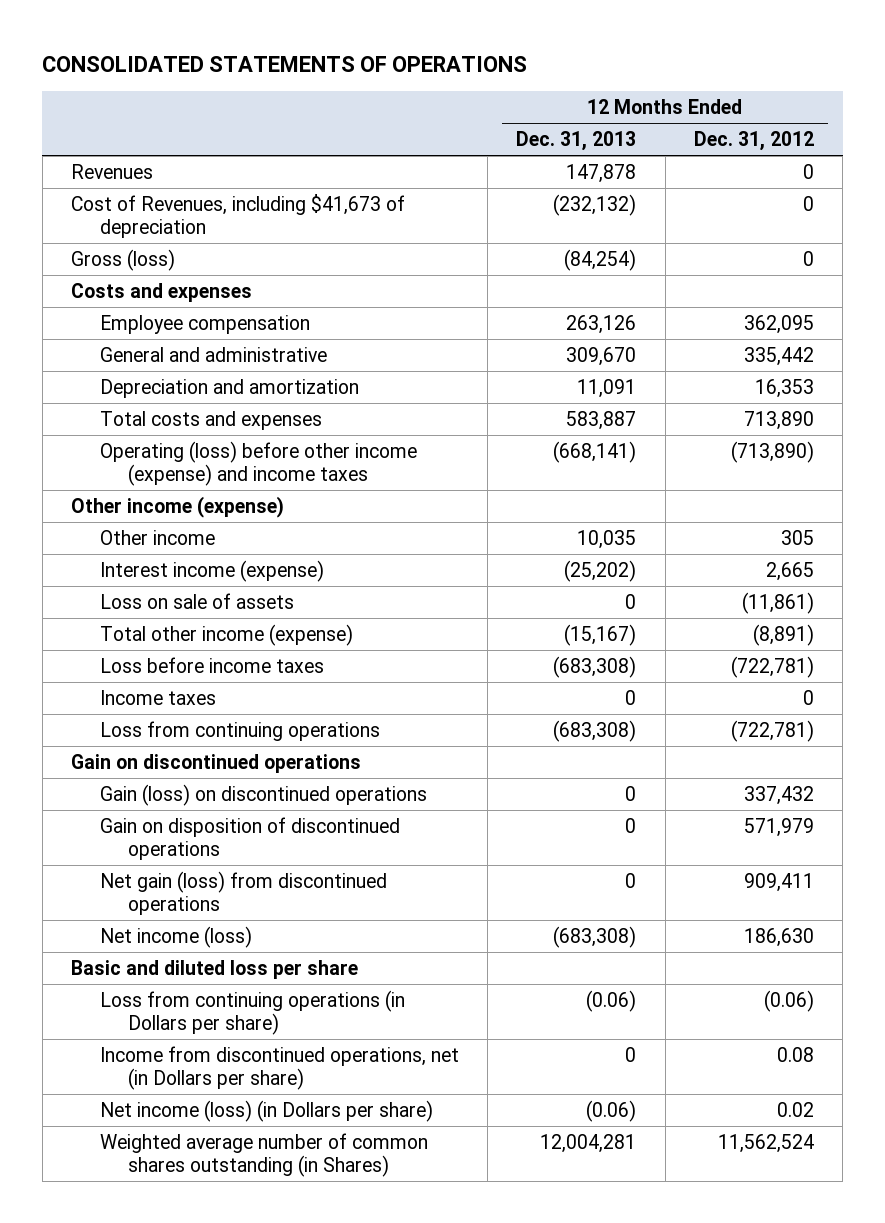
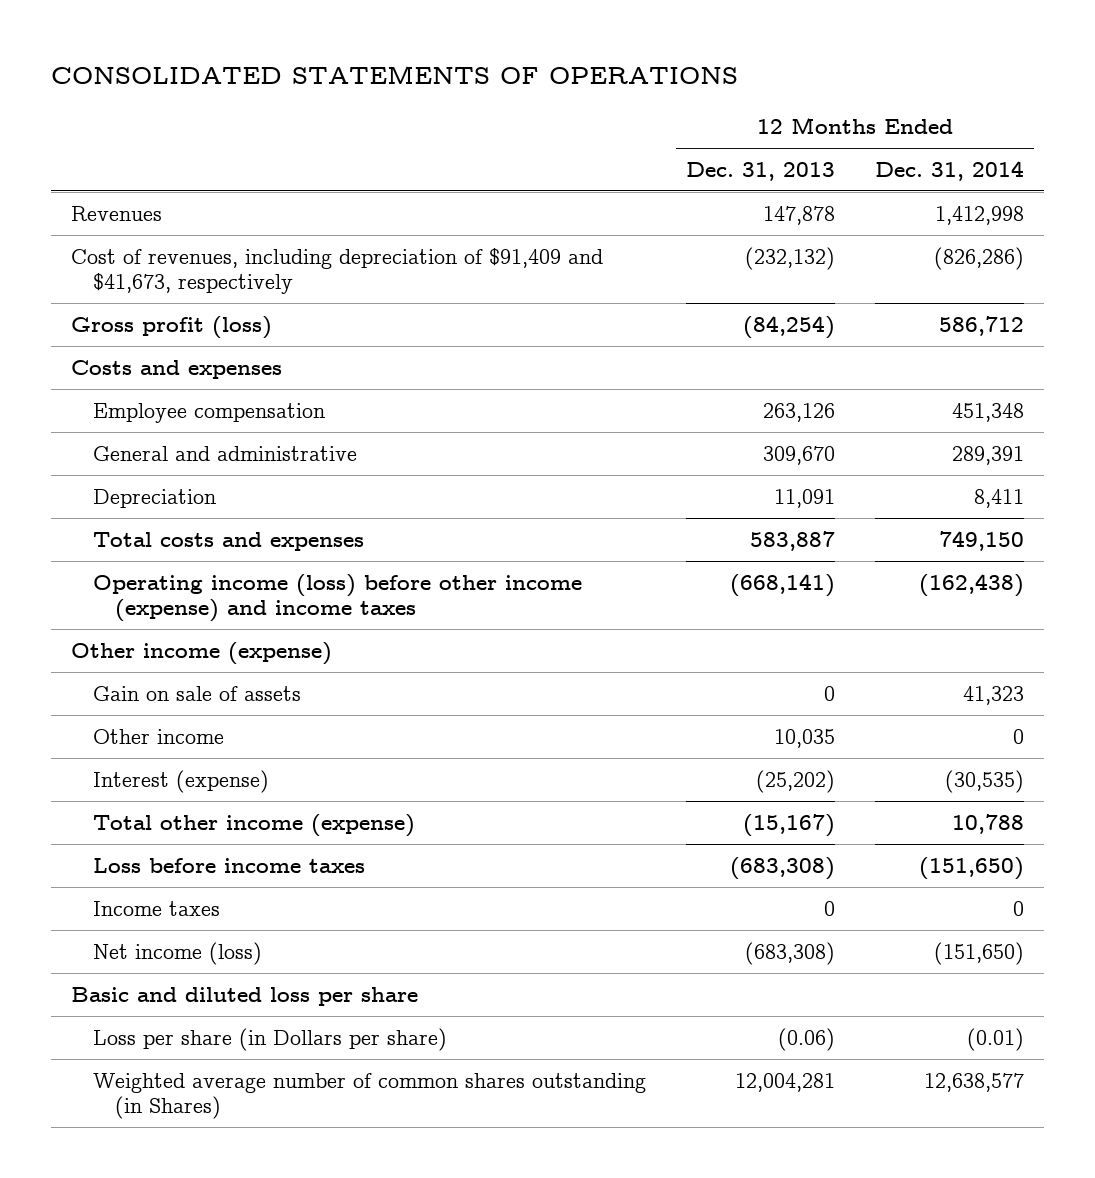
[693,131,814,152] Dec. 31, 2012 -> none
none -> [874,160,1024,181] Dec. 31, 2014
[70,193,405,239] Cost of Revenues, including $41,673 of depreciation -> [70,247,603,295] Cost of revenues, including depreciation of $91,409 and $41,673, respectively
[70,248,175,271] Gross (loss) -> [70,315,272,339] Gross profit (loss)
[99,378,359,398] Depreciation and amortization -> [92,488,216,508] Depreciation
[99,440,417,487] Operating (loss) before other income (expense) and income taxes -> [92,573,582,623] Operating income (loss) before other income (expense) and income taxes
none -> [92,685,301,701] Gain on sale of assets
[99,592,294,609] Loss on sale of assets -> none
[99,559,324,582] Interest income (expense) -> [92,769,269,793] Interest (expense)
[99,720,380,741] Loss from continuing operations -> none
[70,753,361,773] Gain on discontinued operations -> none
[99,783,427,806] Gain (loss) on discontinued operations -> none
[99,816,400,861] Gain on disposition of discontinued operations -> none
[99,870,387,916] Net gain (loss) from discontinued operations -> none
[99,989,405,1036] Loss from continuing operations (in Dollars per share) -> none
[99,1045,459,1091] Income from discontinued operations, net (in Dollars per share) -> none
[99,1099,433,1122] Net income (loss) (in Dollars per share) -> [92,1027,447,1051] Loss per share (in Dollars per share)

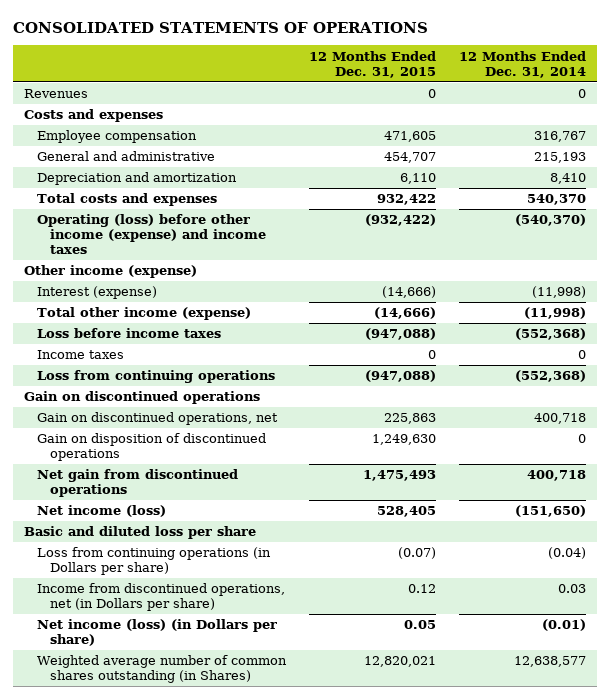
[685,161,835,181] Dec. 31, 2013 -> none
none -> [308,50,436,78] 12 Months Ended Dec. 31, 2015
[70,247,603,295] Cost of revenues, including depreciation of $91,409 and $41,673, respectively -> none
[70,315,272,339] Gross profit (loss) -> none
[934,205,1024,225] 1,412,998 -> [577,89,586,99] 0
[951,402,1024,422] 451,348 -> [533,131,586,143] 316,767
[951,445,1024,465] 289,391 -> [533,152,586,164] 215,193
[92,488,216,508] Depreciation -> [37,172,238,186] Depreciation and amortization
[973,488,1024,508] 8,411 -> [549,173,586,185] 8,410
[938,530,1024,551] 749,150 -> [526,194,586,206] 540,370
[92,573,582,623] Operating income (loss) before other income (expense) and income taxes -> [37,214,267,255] Operating (loss) before other income (expense) and income taxes
[918,573,1024,597] (162,438) -> [514,214,586,227] (540,370)
[92,685,301,701] Gain on sale of assets -> none
[92,728,224,744] Other income -> none
[944,769,1024,793] (30,535) -> [531,286,586,299] (11,998)
[951,813,1024,834] 10,788 -> [523,307,586,320] (11,998)
[918,856,1024,880] (151,650) -> [514,328,586,341] (552,368)
none -> [37,370,276,384] Loss from continuing operations
none -> [24,391,261,405] Gain on discontinued operations
none -> [37,412,279,426] Gain on discontinued operations, net
none -> [37,433,267,462] Gain on disposition of discontinued operations
none -> [37,469,239,498] Net gain from discontinued operations
none -> [37,547,272,576] Loss from continuing operations (in Dollars per share)
none -> [37,583,286,612] Income from discontinued operations, net (in Dollars per share)
[92,1027,447,1051] Loss per share (in Dollars per share) -> [37,619,278,647] Net income (loss) (in Dollars per share)

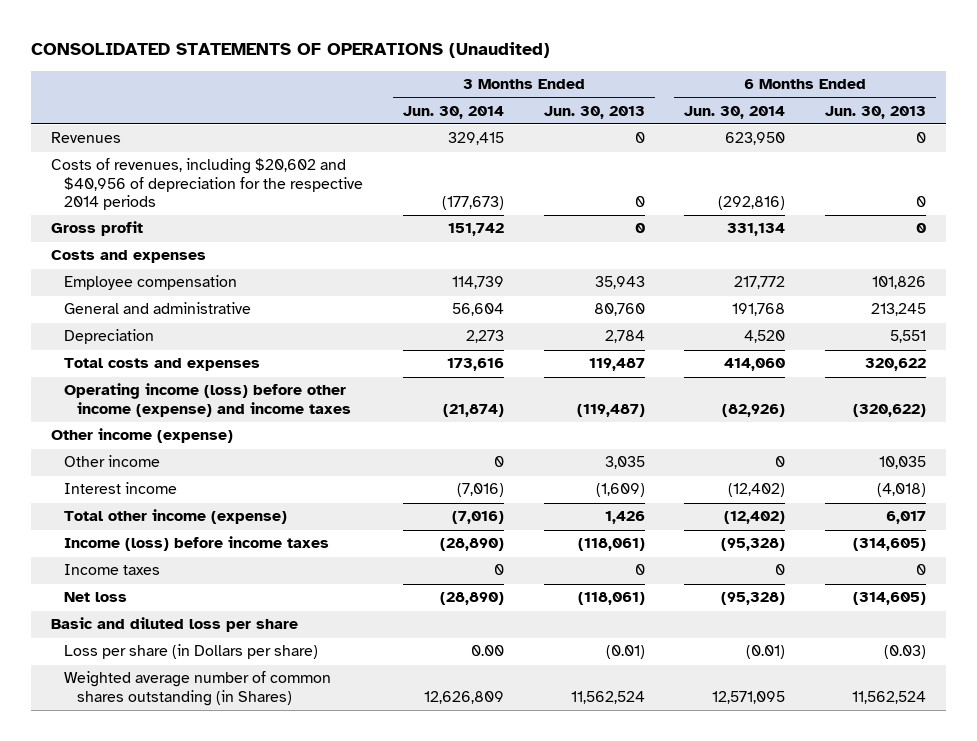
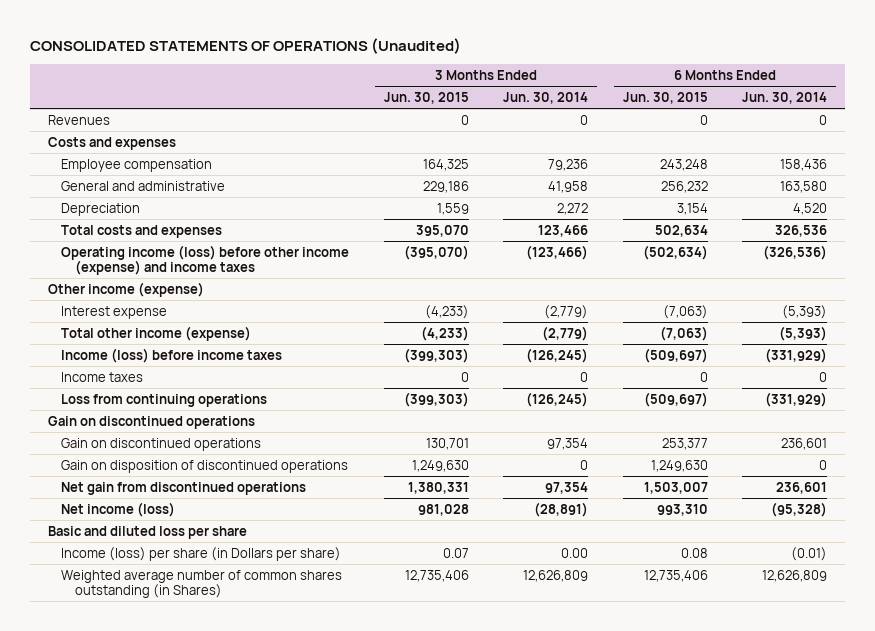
[543,105,645,119] Jun. 30, 2013 -> none
[825,105,927,119] Jun. 30, 2013 -> none
none -> [383,92,469,105] Jun. 30, 2015
none -> [622,92,708,105] Jun. 30, 2015
[51,158,364,211] Costs of revenues, including $20,602 and $40,956 of depreciation for the respective 2014 periods -> none
[51,221,144,237] Gross profit -> none
[447,132,504,146] 329,415 -> [580,114,589,125] 0
[725,132,786,146] 623,950 -> [819,114,828,125] 0
[451,276,504,290] 114,739 -> [548,158,589,171] 79,236
[734,276,786,290] 217,772 -> [780,158,828,171] 158,436
[451,303,504,317] 56,604 -> [548,180,589,193] 41,958
[732,303,786,317] 191,768 -> [780,180,828,193] 163,580
[465,330,504,344] 2,273 -> [557,202,589,215] 2,272
[446,358,504,372] 173,616 -> [538,224,589,237] 123,466
[724,358,786,372] 414,060 -> [775,224,828,237] 326,536
[442,403,504,417] (21,874) -> [526,244,589,260] (123,466)
[722,403,786,417] (82,926) -> [763,244,828,260] (326,536)
[64,455,161,468] Other income -> none
[64,482,178,495] Interest income -> none
none -> [61,305,168,319] Interest expense
[451,511,504,525] (7,016) -> [542,325,589,341] (2,779)
[724,511,786,525] (12,402) -> [779,325,828,341] (5,393)
[439,538,504,552] (28,890) -> [526,347,589,363] (126,245)
[721,538,786,552] (95,328) -> [765,347,828,363] (331,929)
none -> [61,393,268,407] Loss from continuing operations
none -> [47,415,255,429] Gain on discontinued operations
none -> [61,437,262,451] Gain on discontinued operations
none -> [61,459,349,473] Gain on disposition of discontinued operations
none -> [61,481,307,495] Net gain from discontinued operations
[64,592,128,603] Net loss -> [61,501,176,517] Net income (loss)
[439,592,504,606] (28,890) -> [534,501,589,517] (28,891)
[64,644,319,660] Loss per share (in Dollars per share) -> [61,546,342,561] Income (loss) per share (in Dollars per share)
[712,690,786,704] 12,571,095 -> [762,569,828,582] 12,626,809

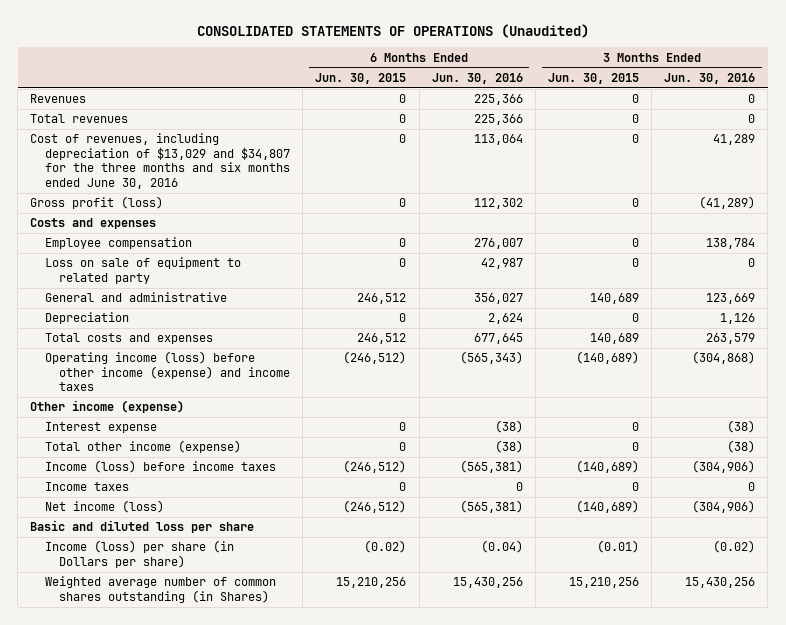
[503,92,589,105] Jun. 30, 2014 -> none
[742,92,828,105] Jun. 30, 2014 -> none
none -> [431,73,523,85] Jun. 30, 2016
none -> [664,73,756,85] Jun. 30, 2016
none -> [30,114,129,124] Total revenues
none -> [30,133,290,189] Cost of revenues, including depreciation of $13,029 and $34,807 for the three months and six months ended June 30, 2016
none -> [30,196,164,210] Gross profit (loss)
[422,158,469,171] 164,325 -> [632,238,640,248] 0
[659,158,708,171] 243,248 -> [399,238,407,248] 0
none -> [44,257,241,284] Loss on sale of equipment to related party
[422,180,469,193] 229,186 -> [590,293,640,305] 140,689
[660,180,708,193] 256,232 -> [357,293,407,305] 246,512
[436,202,469,215] 1,559 -> [632,313,640,323] 0
[676,202,708,215] 3,154 -> [399,313,407,323] 0
[415,224,469,237] 395,070 -> [590,333,640,345] 140,689
[654,224,708,237] 502,634 -> [357,333,407,345] 246,512
[403,244,469,260] (395,070) -> [576,351,640,365] (140,689)
[642,244,708,260] (502,634) -> [343,351,407,365] (246,512)
[424,304,469,319] (4,233) -> [632,422,640,432] 0
[662,304,708,319] (7,063) -> [399,422,407,432] 0
[420,325,469,341] (4,233) -> [632,442,640,452] 0
[659,325,708,341] (7,063) -> [399,442,407,452] 0
[403,347,469,363] (399,303) -> [576,460,640,474] (140,689)
[643,347,708,363] (509,697) -> [343,460,407,474] (246,512)
[61,393,268,407] Loss from continuing operations -> none
[47,415,255,429] Gain on discontinued operations -> none
[61,437,262,451] Gain on discontinued operations -> none
[61,459,349,473] Gain on disposition of discontinued operations -> none
[61,481,307,495] Net gain from discontinued operations -> none
[417,503,469,516] 981,028 -> [576,500,640,514] (140,689)
[656,503,708,516] 993,310 -> [343,500,407,514] (246,512)
[442,547,469,558] 0.07 -> [597,540,640,554] (0.01)
[680,547,708,558] 0.08 -> [364,540,407,554] (0.02)
[404,569,469,582] 12,735,406 -> [569,577,640,589] 15,210,256
[643,569,708,582] 12,735,406 -> [336,577,407,589] 15,210,256

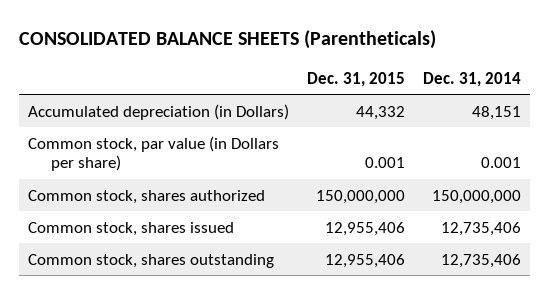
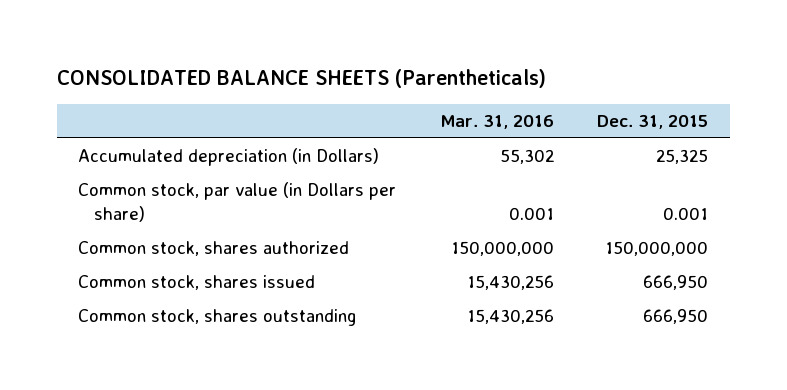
[422,71,521,87] Dec. 31, 2014 -> none
none -> [439,115,554,130] Mar. 31, 2016
[355,105,405,120] 44,332 -> [656,149,709,165] 25,325
[324,221,405,236] 12,955,406 -> [643,275,709,291] 666,950
[324,253,405,268] 12,955,406 -> [643,309,709,325] 666,950

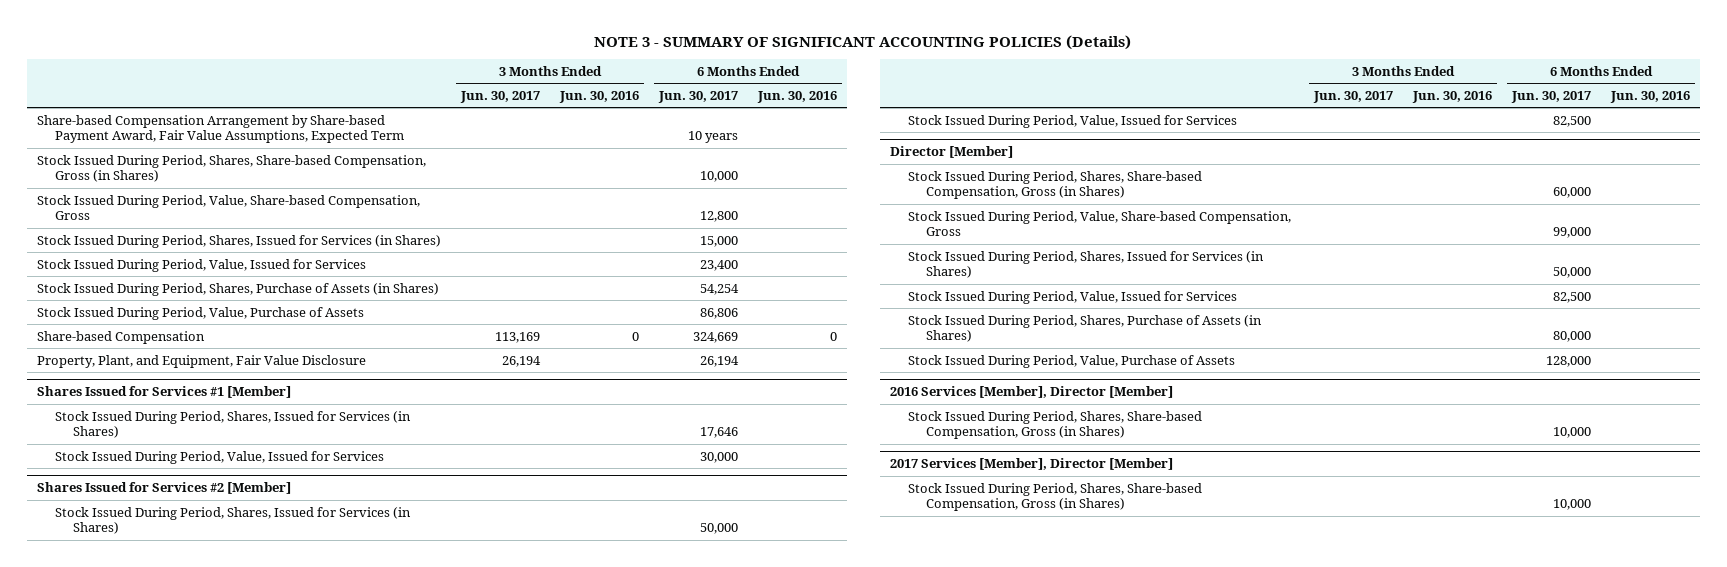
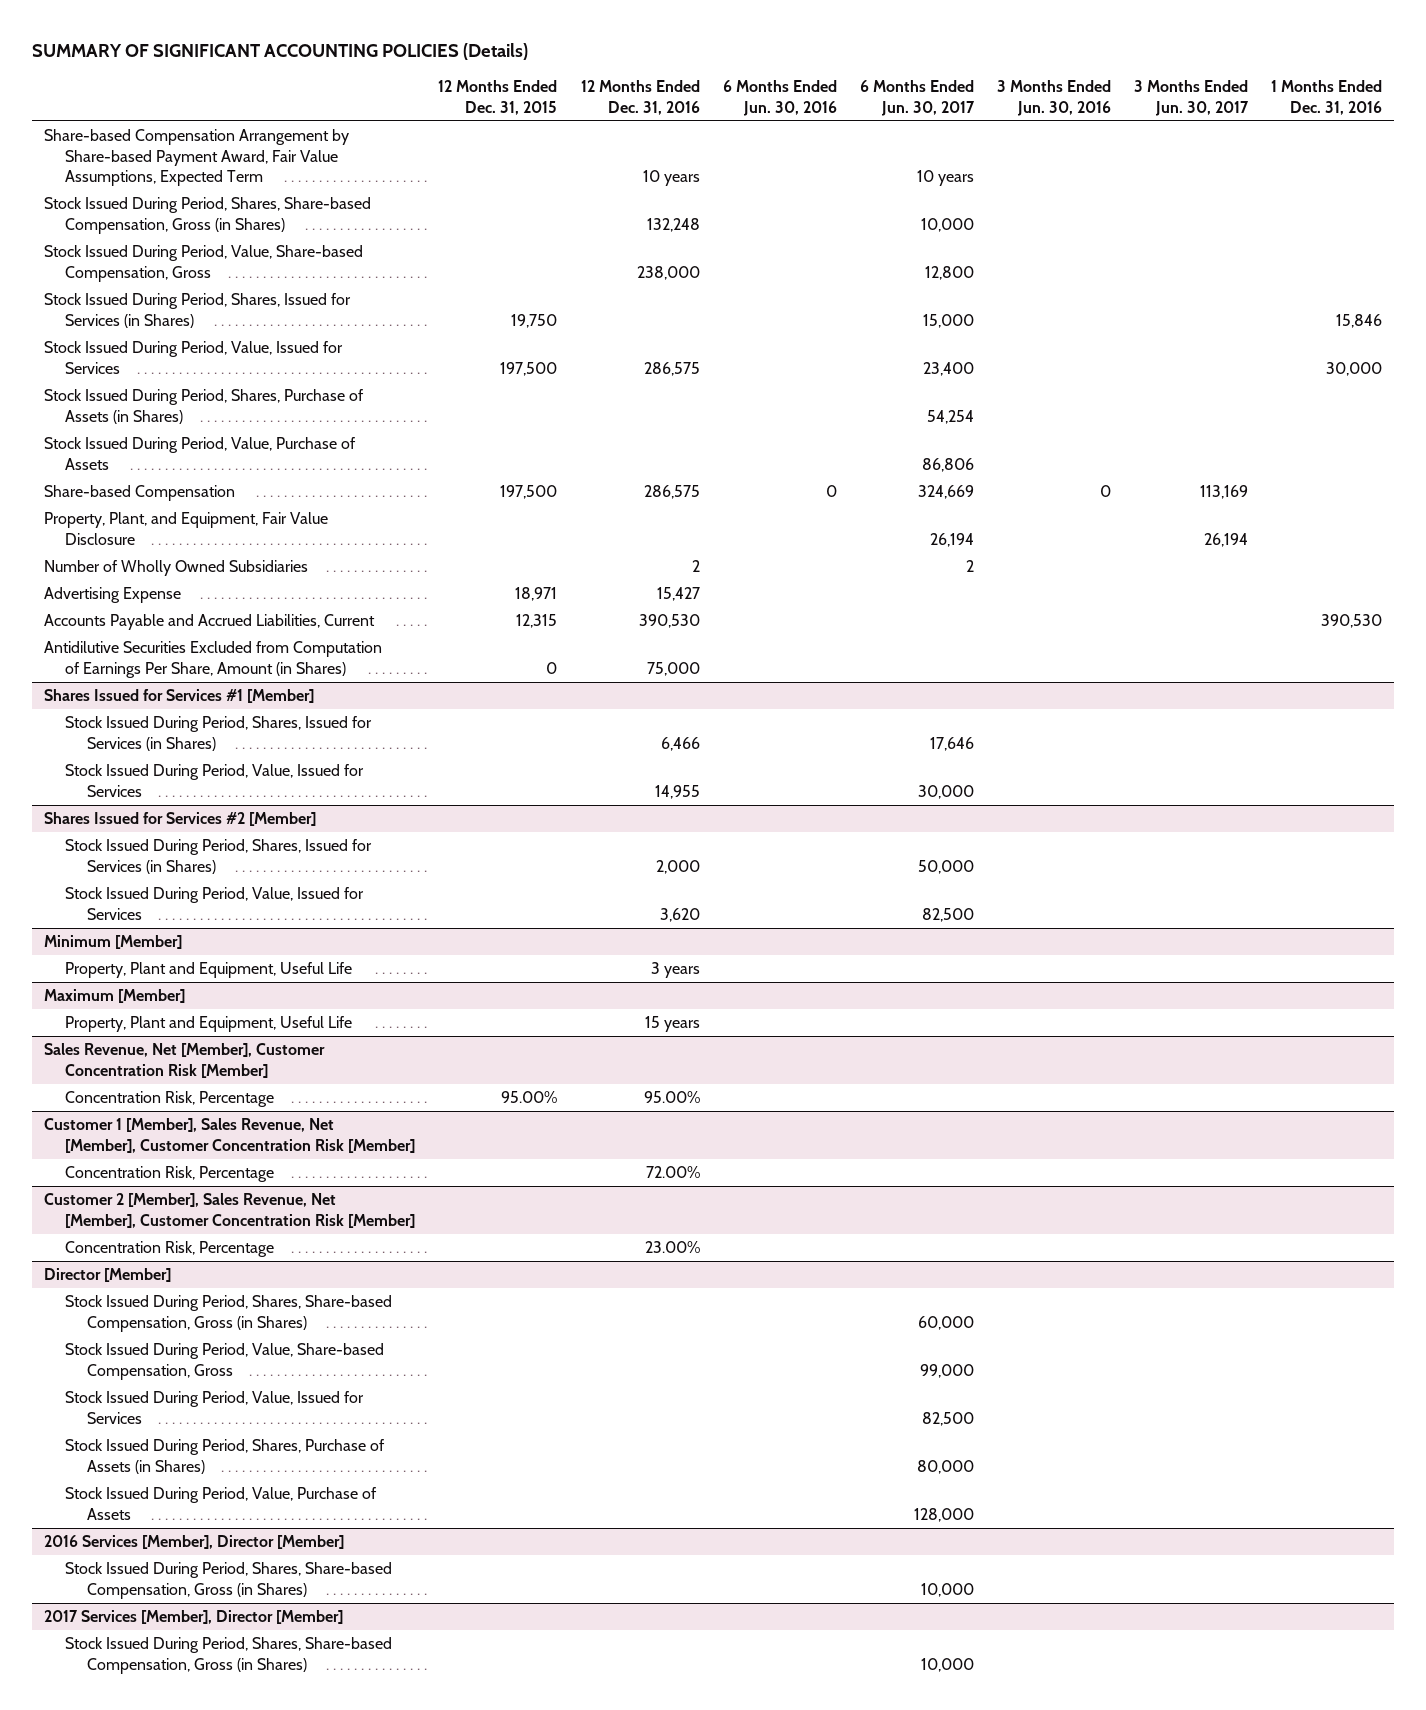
[594,34,1132,50] NOTE 3 - SUMMARY OF SIGNIFICANT ACCOUNTING POLICIES (Details) -> [32,43,529,61] SUMMARY OF SIGNIFICANT ACCOUNTING POLICIES (Details)
none -> [438,80,558,115] 12 Months Ended Dec. 31, 2015
none -> [580,80,700,115] 12 Months Ended Dec. 31, 2016
none -> [1271,80,1383,115] 1 Months Ended Dec. 31, 2016
none -> [43,560,308,577] Number of Wholly Owned Subsidiaries
none -> [43,587,181,604] Advertising Expense
none -> [43,614,375,631] Accounts Payable and Accrued Liabilities, Current
none -> [43,641,382,678] Antidilutive Securities Excluded from Computation of Earnings Per Share, Amount (in Shares)
none -> [43,935,182,950] Minimum [Member]
none -> [65,962,353,979] Property, Plant and Equipment, Useful Life
none -> [43,989,185,1004] Maximum [Member]
none -> [65,1016,353,1033] Property, Plant and Equipment, Useful Life
none -> [43,1043,325,1078] Sales Revenue, Net [Member], Customer Concentration Risk [Member]
none -> [65,1091,275,1108] Concentration Risk, Percentage
none -> [43,1118,416,1153] Customer 1 [Member], Sales Revenue, Net [Member], Customer Concentration Risk [Member]
none -> [65,1166,275,1183] Concentration Risk, Percentage
none -> [43,1193,416,1228] Customer 2 [Member], Sales Revenue, Net [Member], Customer Concentration Risk [Member]
none -> [65,1241,275,1258] Concentration Risk, Percentage
[908,250,1265,279] Stock Issued During Period, Shares, Issued for Services (in Shares) -> none

